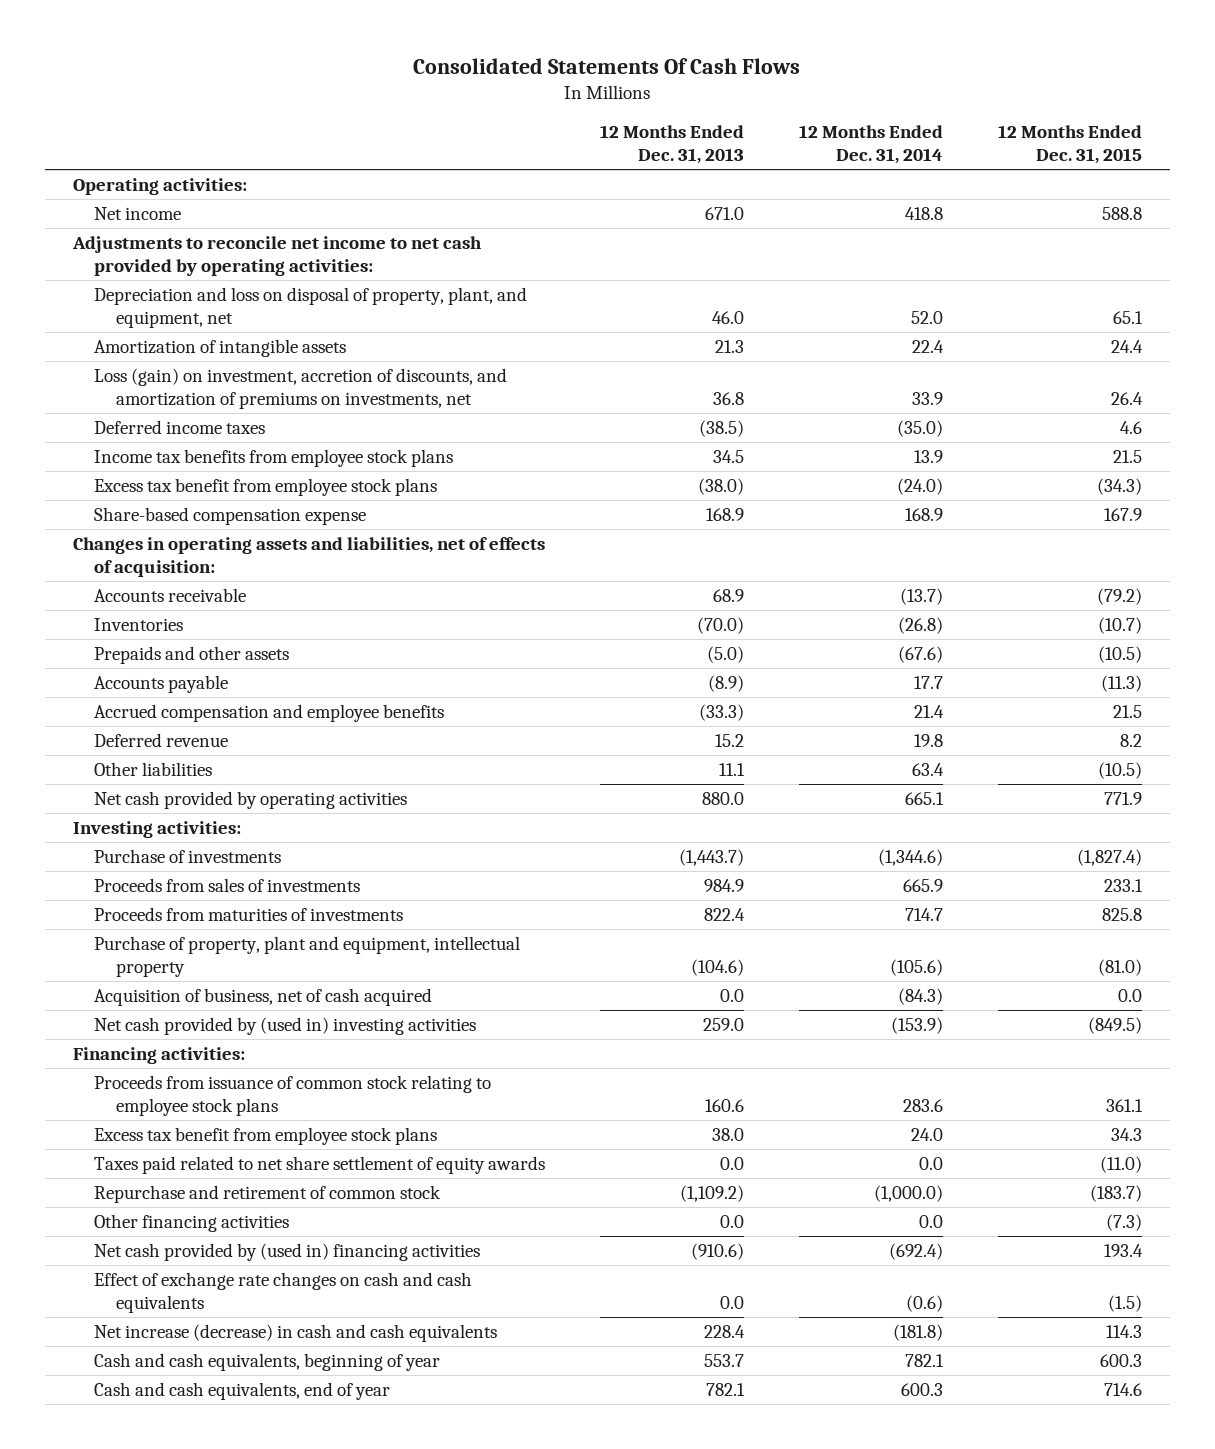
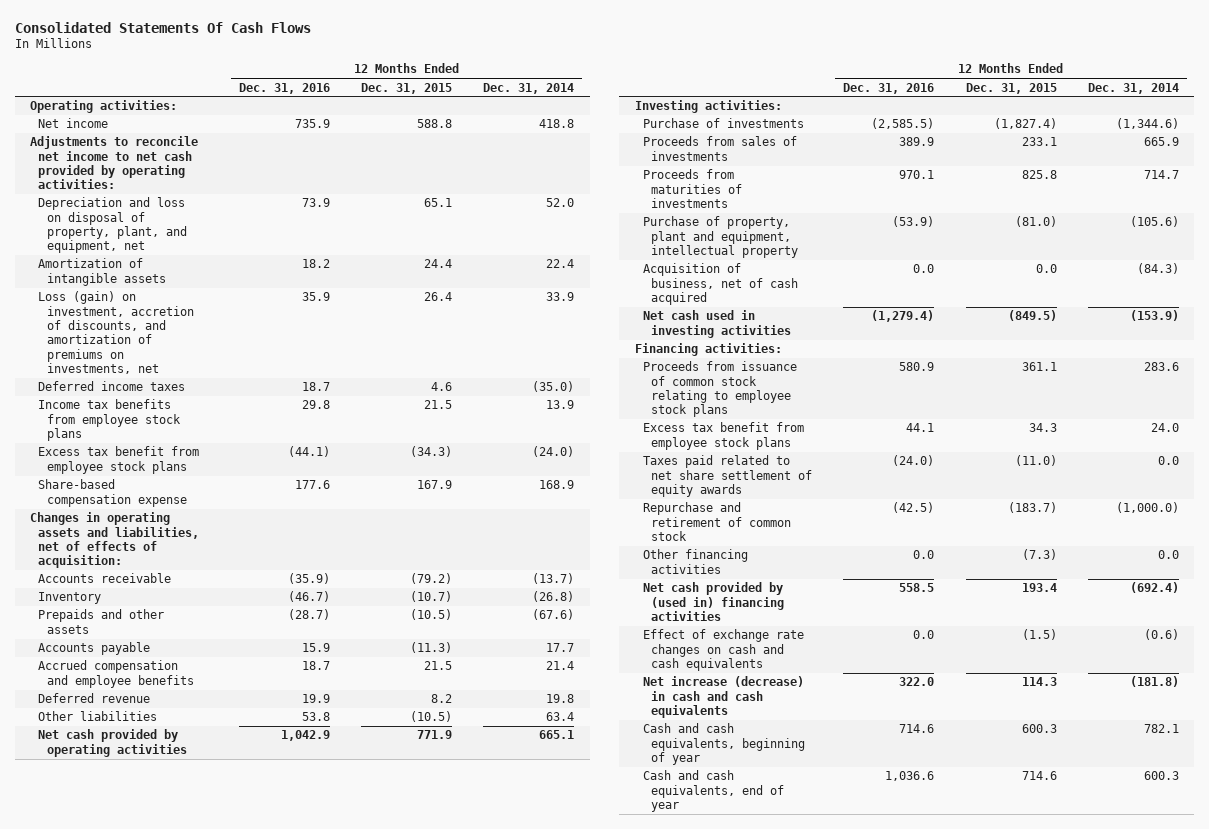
[600,125,745,164] 12 Months Ended Dec. 31, 2013 -> none
none -> [238,82,330,94] Dec. 31, 2016
[94,617,184,631] Inventories -> [38,592,102,605] Inventory
[94,1016,477,1035] Net cash provided by (used in) investing activities -> [642,310,791,338] Net cash used in investing activities

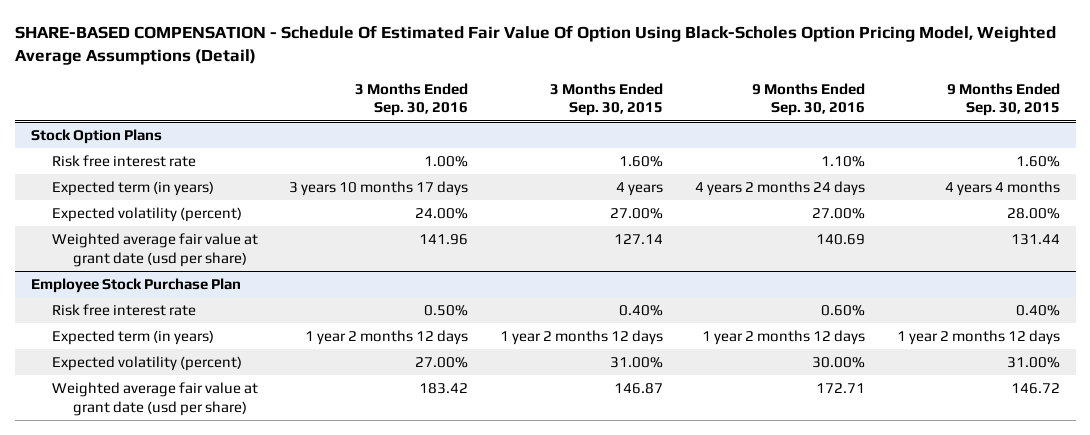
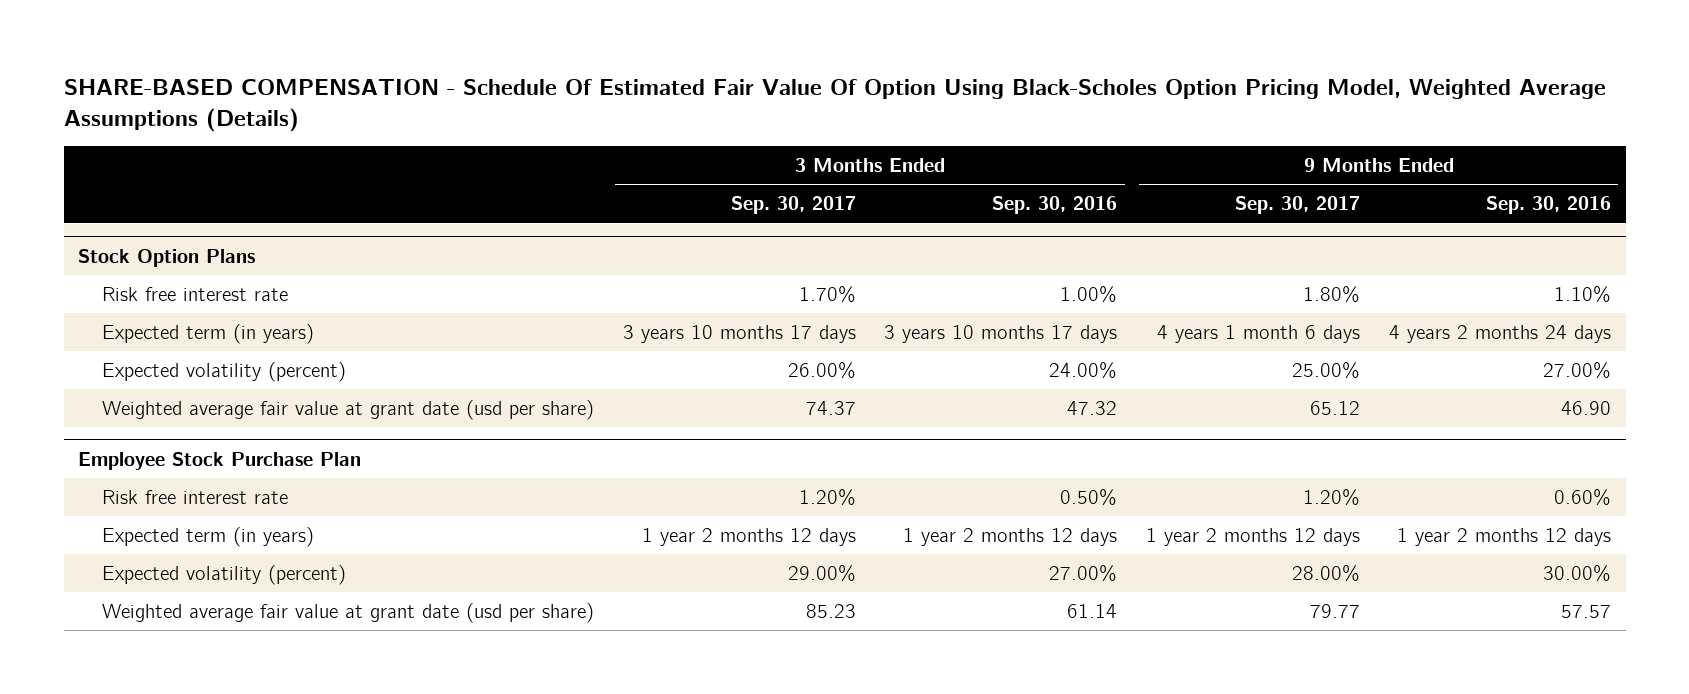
[14,24,1056,65] SHARE-BASED COMPENSATION - Schedule Of Estimated Fair Value Of Option Using Black-Scholes Option Pricing Model, Weighted Average Assumptions (Detail) -> [63,78,1606,132] SHARE-BASED COMPENSATION - Schedule Of Estimated Fair Value Of Option Using Black-Scholes Option Pricing Model, Weighted Average Assumptions (Details)
[550,82,664,117] 3 Months Ended Sep. 30, 2015 -> none
[946,82,1060,117] 9 Months Ended Sep. 30, 2015 -> none
none -> [730,196,856,215] Sep. 30, 2017
none -> [1235,196,1361,215] Sep. 30, 2017
[419,234,469,246] 141.96 -> [1067,401,1118,416] 47.32
[815,234,865,246] 140.69 -> [1561,401,1612,416] 46.90
[419,383,469,395] 183.42 -> [1067,604,1118,619] 61.14
[815,383,865,394] 172.71 -> [1561,605,1612,619] 57.57

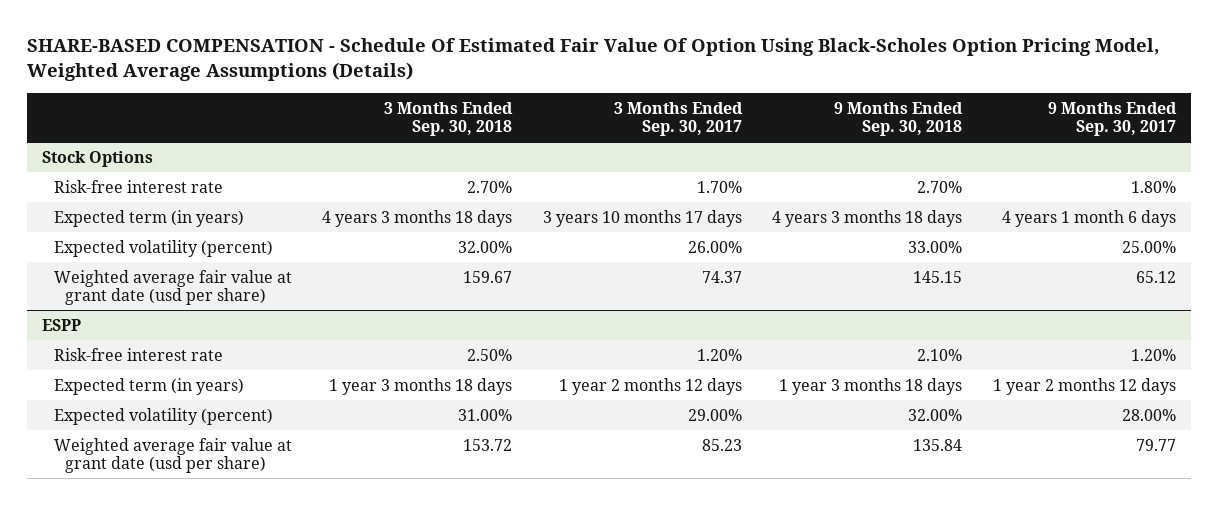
[992,196,1118,215] Sep. 30, 2016 -> none
[1486,196,1612,215] Sep. 30, 2016 -> none
none -> [384,101,514,137] 3 Months Ended Sep. 30, 2018
none -> [834,101,964,137] 9 Months Ended Sep. 30, 2018
[77,248,255,267] Stock Option Plans -> [42,150,154,167] Stock Options
[101,287,288,302] Risk free interest rate -> [53,179,223,193] Risk-free interest rate
[77,451,361,470] Employee Stock Purchase Plan -> [42,318,82,331] ESPP
[101,490,288,505] Risk free interest rate -> [53,347,223,361] Risk-free interest rate

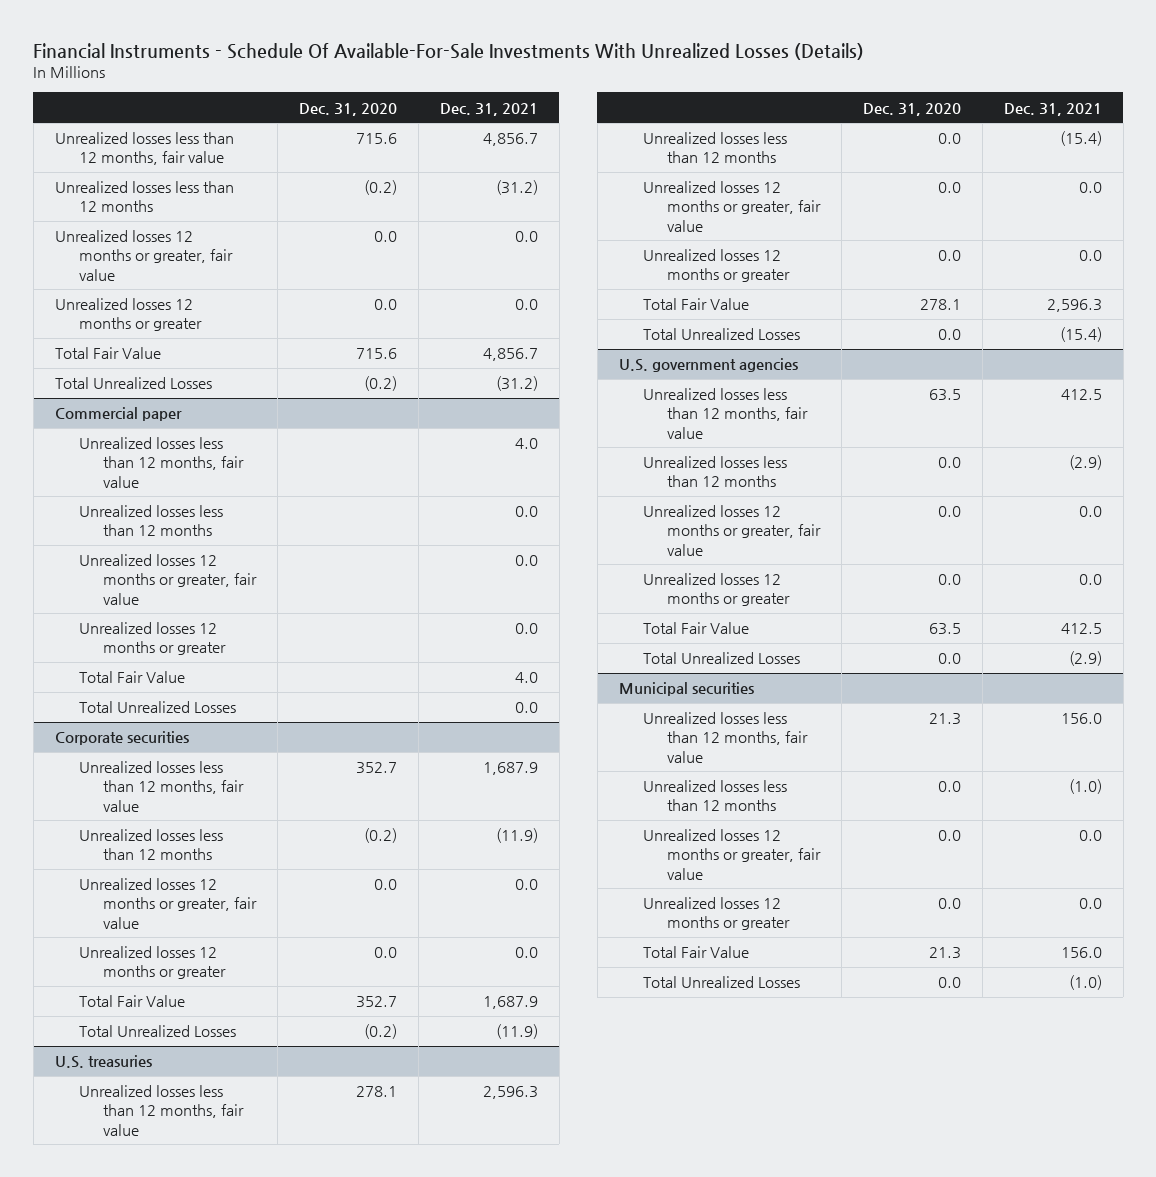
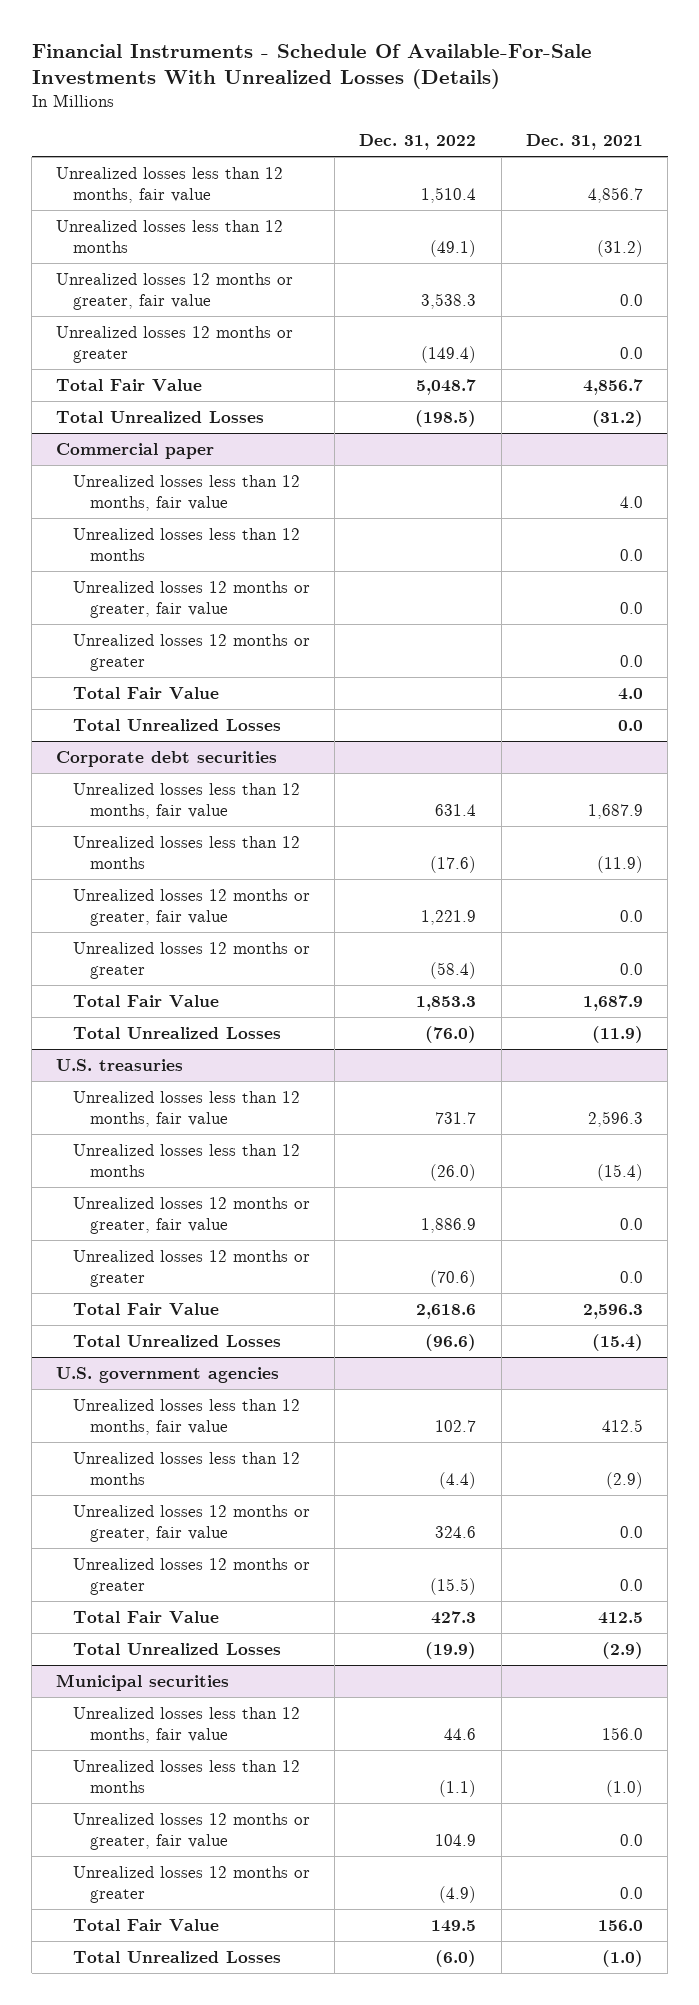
[298,102,397,116] Dec. 31, 2020 -> none
none -> [359,134,477,151] Dec. 31, 2022
[54,731,189,746] Corporate securities -> [56,750,278,767] Corporate debt securities

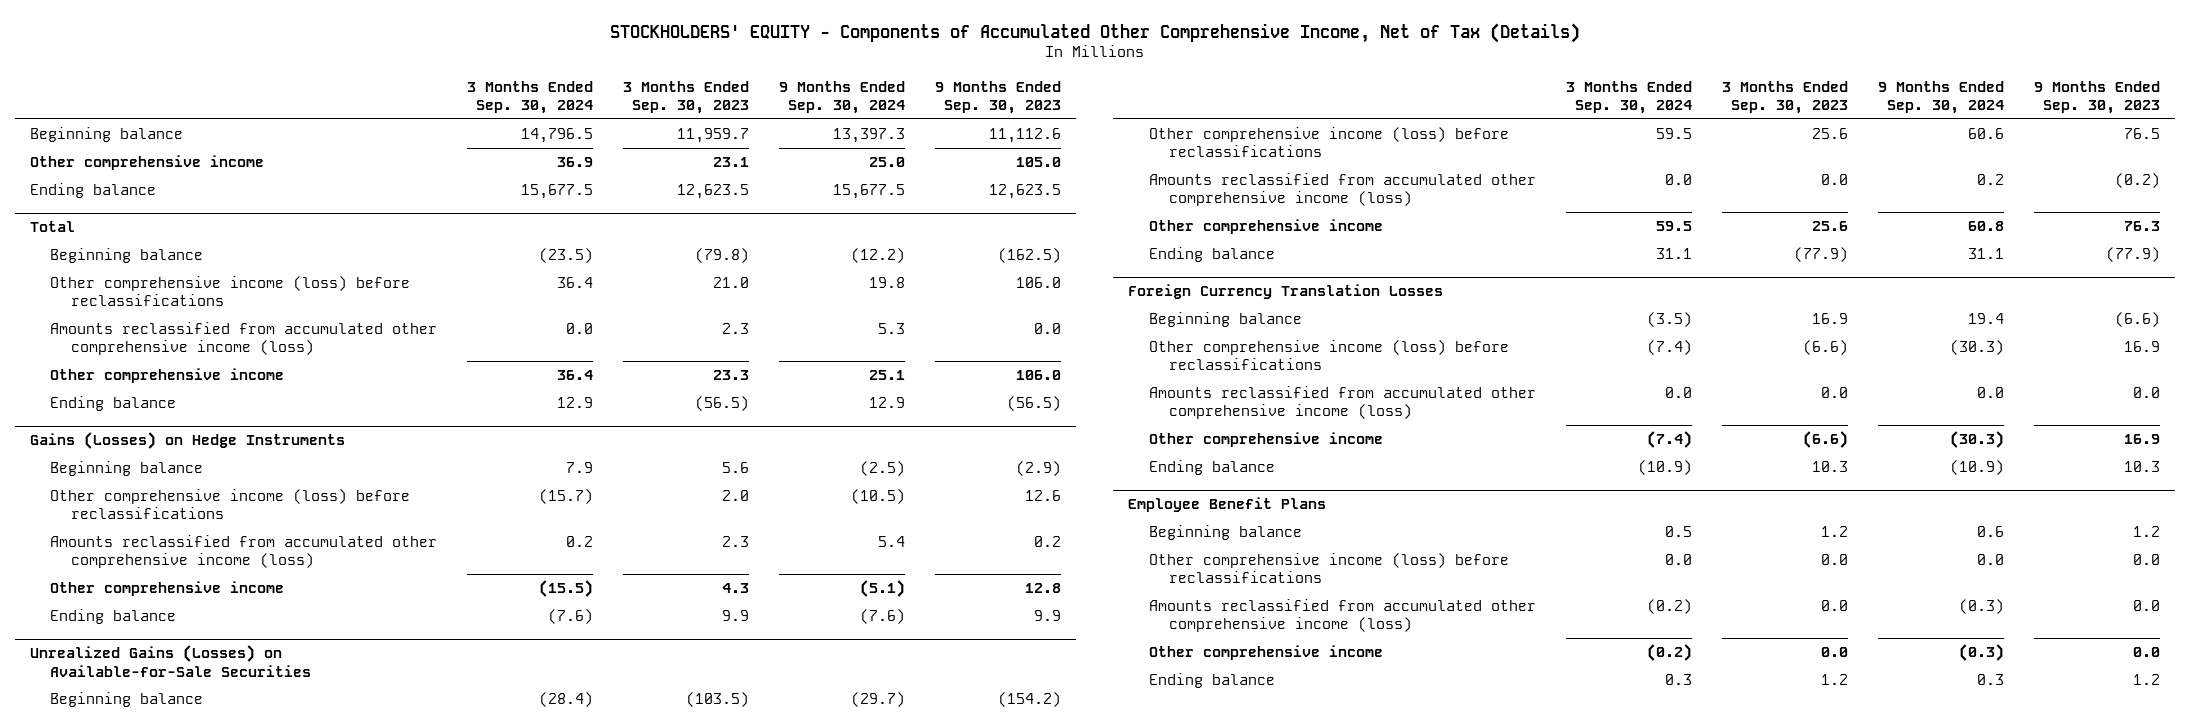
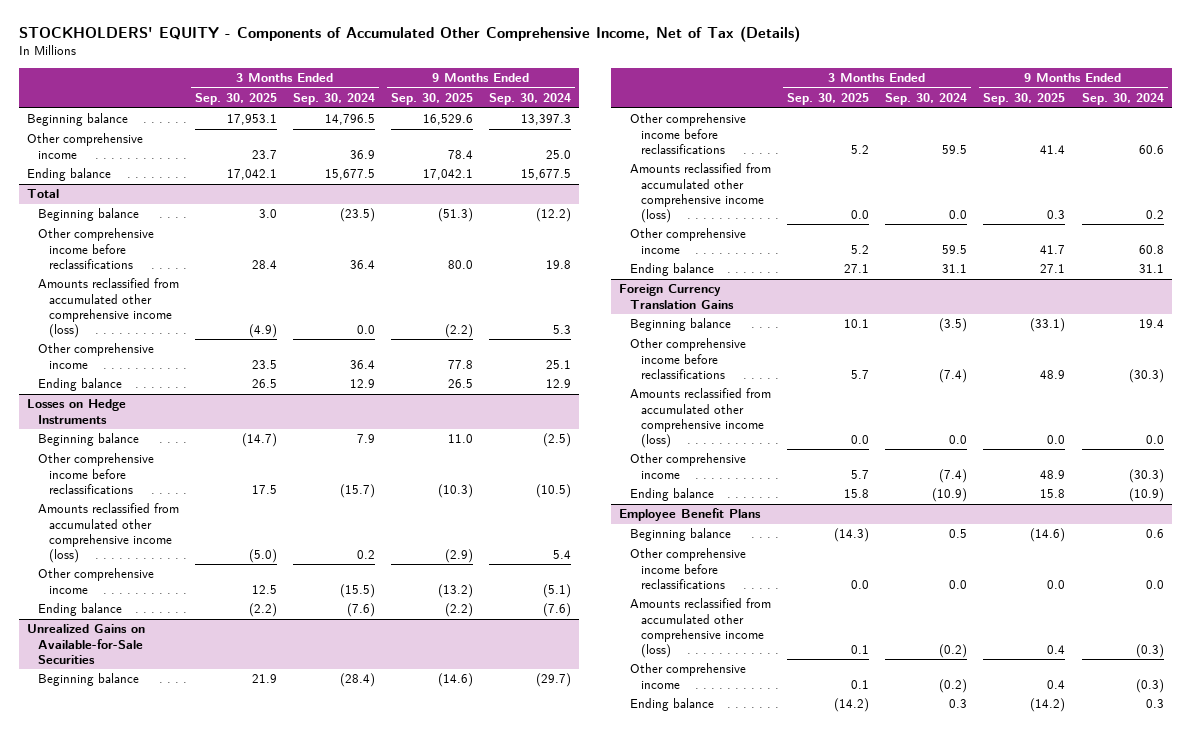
[623,80,750,114] 3 Months Ended Sep. 30, 2023 -> none
[935,80,1062,114] 9 Months Ended Sep. 30, 2023 -> none
none -> [194,93,277,106] Sep. 30, 2025
none -> [391,93,474,106] Sep. 30, 2025
[50,276,411,307] Other comprehensive income (loss) before reclassifications -> [37,228,154,269] Other comprehensive income before reclassifications
[29,432,345,450] Gains (Losses) on Hedge Instruments -> [26,399,126,424] Losses on Hedge Instruments
[50,489,411,520] Other comprehensive income (loss) before reclassifications -> [37,453,154,494] Other comprehensive income before reclassifications
[29,645,312,677] Unrealized Gains (Losses) on Available-for-Sale Securities -> [26,624,145,664] Unrealized Gains on Available-for-Sale Securities
[1148,127,1509,158] Other comprehensive income (loss) before reclassifications -> [629,113,746,154] Other comprehensive income before reclassifications
[1128,284,1444,300] Foreign Currency Translation Losses -> [618,284,734,309] Foreign Currency Translation Gains
[1148,340,1509,371] Other comprehensive income (loss) before reclassifications -> [629,338,746,379] Other comprehensive income before reclassifications
[1148,553,1509,584] Other comprehensive income (loss) before reclassifications -> [629,548,746,589] Other comprehensive income before reclassifications

